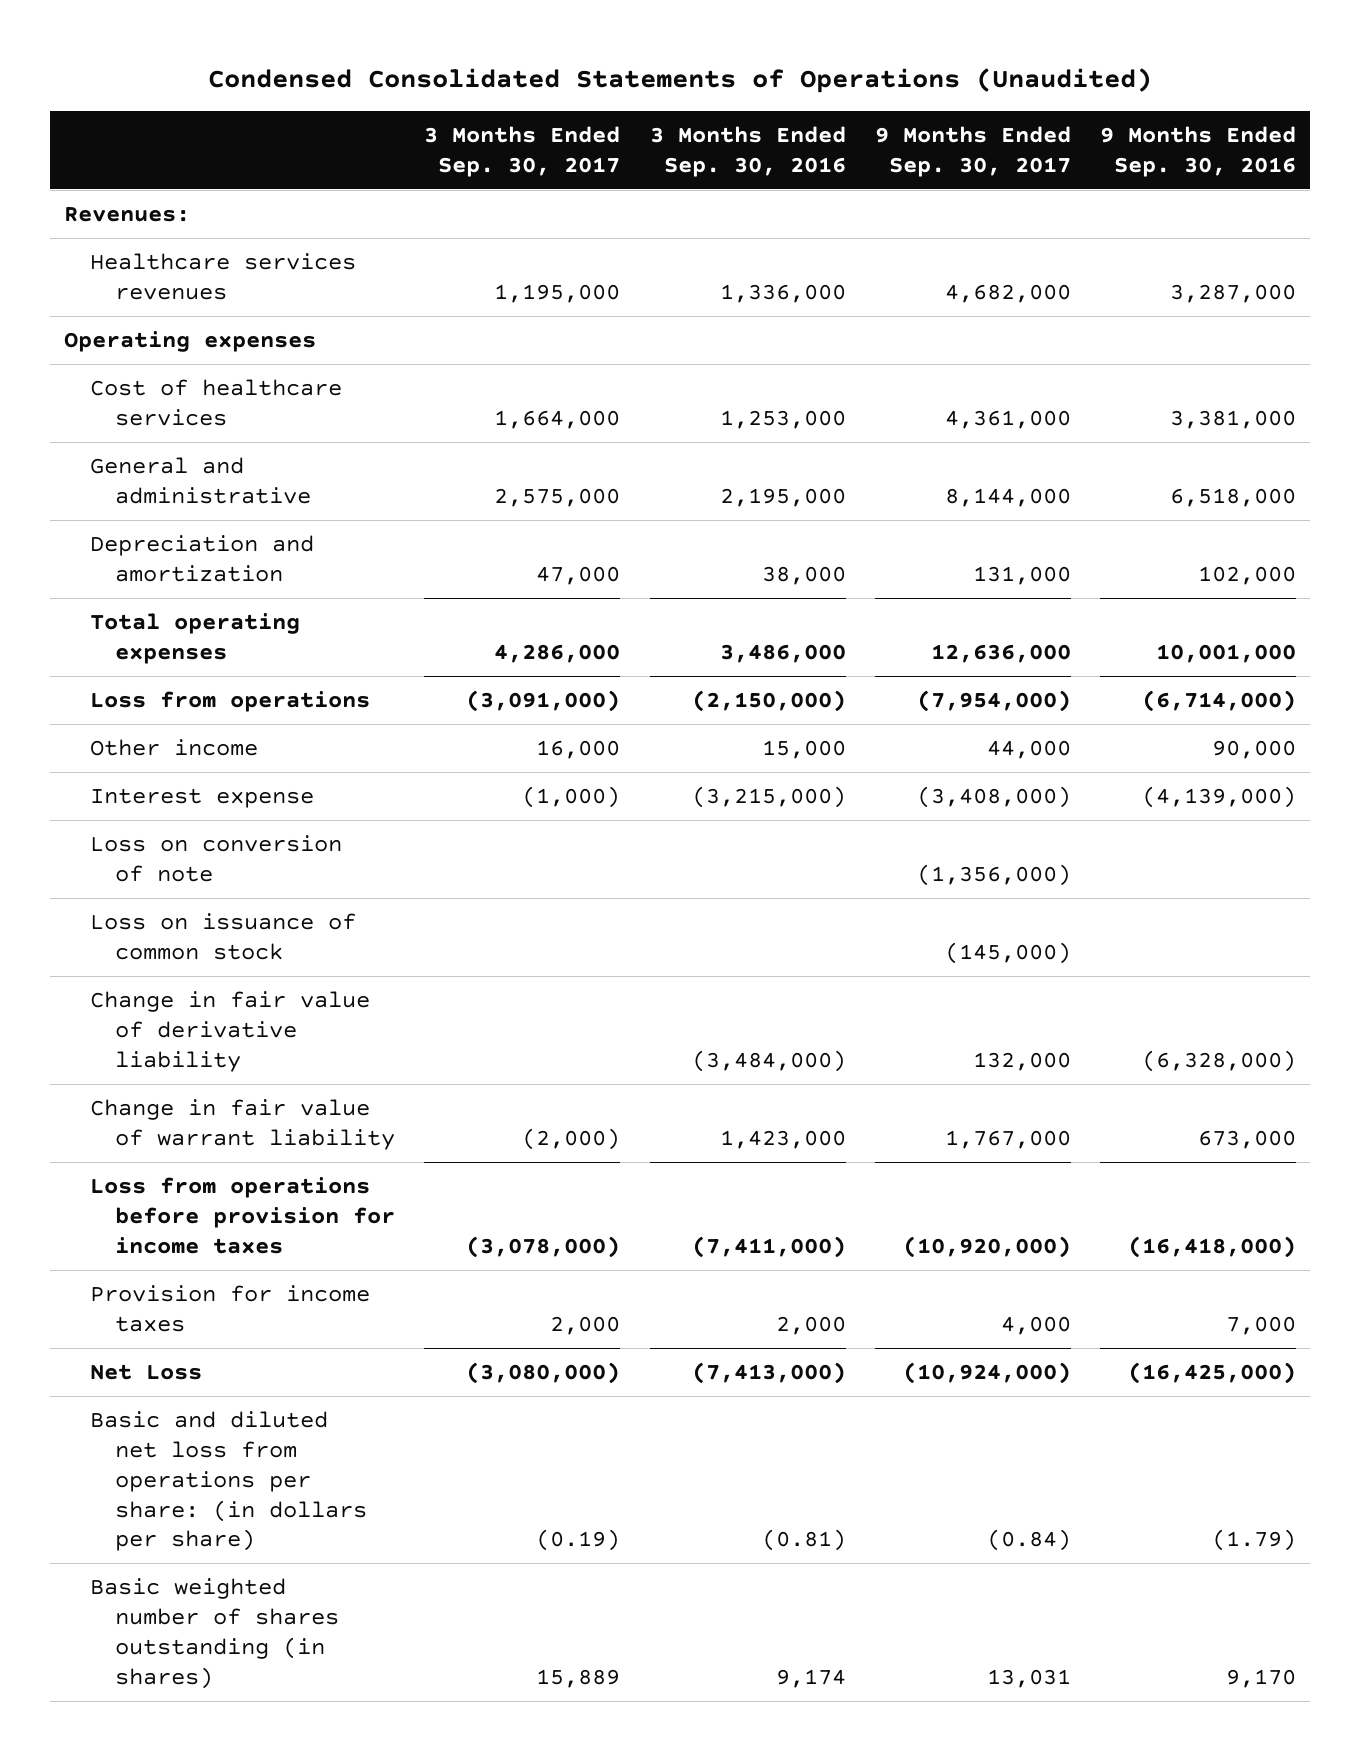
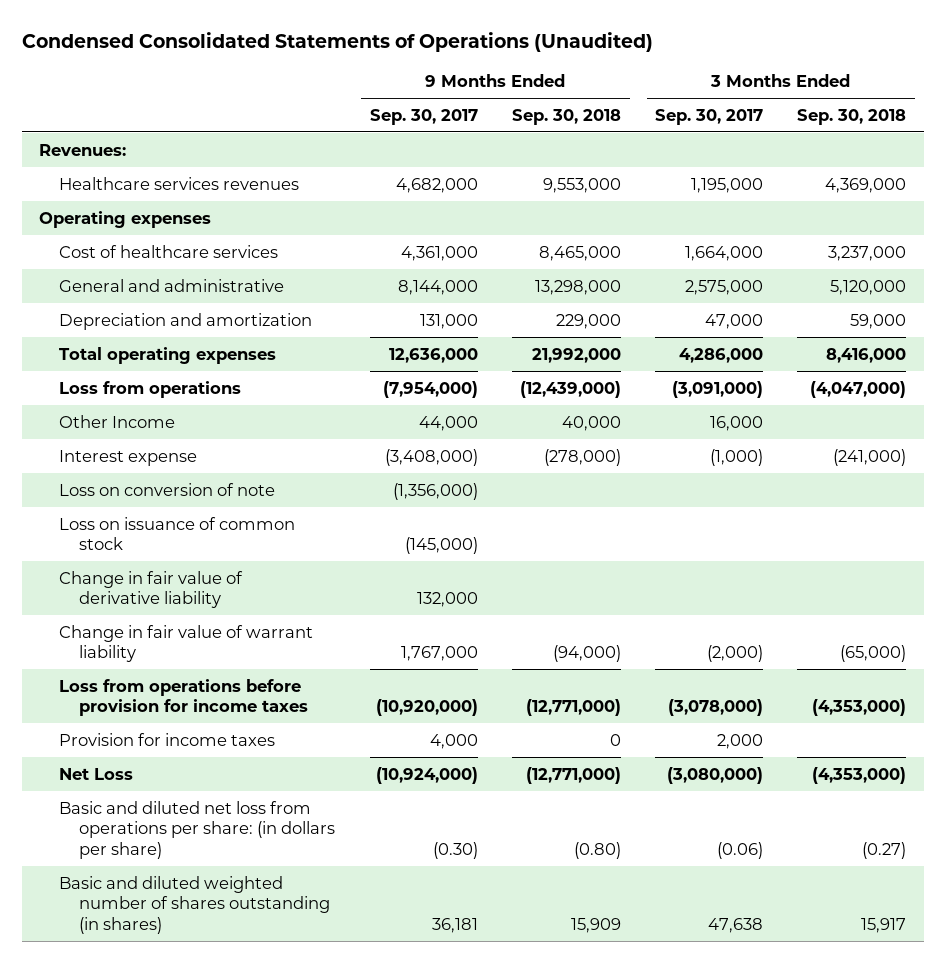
[649,125,846,177] 3 Months Ended Sep. 30, 2016 -> none
[1099,125,1296,177] 9 Months Ended Sep. 30, 2016 -> none
none -> [511,108,621,125] Sep. 30, 2018
none -> [797,108,907,125] Sep. 30, 2018
[89,739,258,757] Other income -> [59,414,176,428] Other Income
[536,1529,621,1552] (0.19) -> [717,841,764,859] (0.06)
[986,1529,1071,1552] (0.84) -> [432,841,478,859] (0.30)
[89,1578,340,1689] Basic weighted number of shares outstanding (in shares) -> [59,875,331,934] Basic and diluted weighted number of shares outstanding (in shares)
[536,1668,621,1688] 15,889 -> [708,917,764,933] 47,638
[986,1668,1071,1688] 13,031 -> [431,917,478,933] 36,181

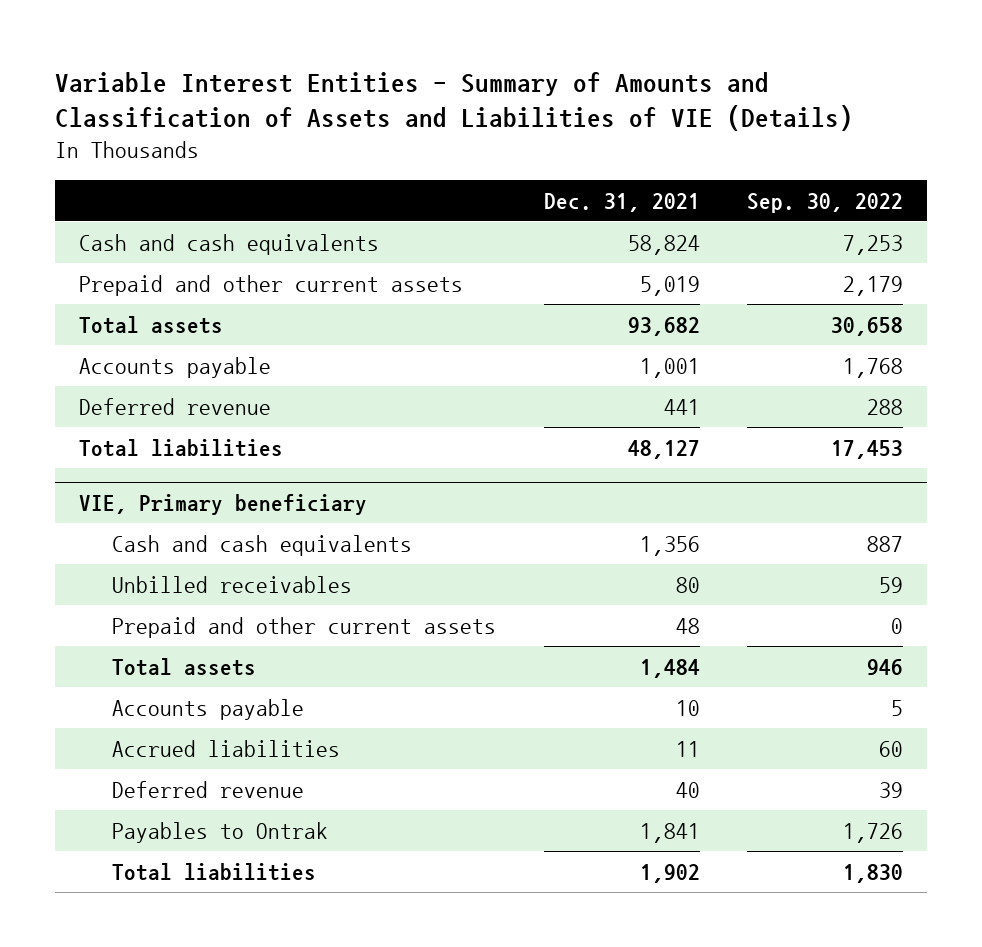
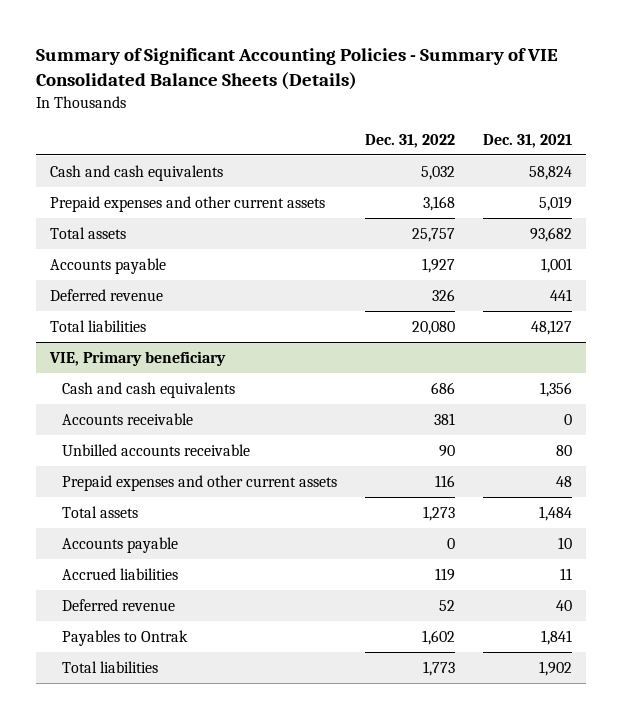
[55,71,854,132] Variable Interest Entities - Summary of Amounts and Classification of Assets and Liabilities of VIE (Details) -> [36,48,559,91] Summary of Significant Accounting Policies - Summary of VIE Consolidated Balance Sheets (Details)
[747,192,904,213] Sep. 30, 2022 -> none
none -> [365,133,456,148] Dec. 31, 2022
[78,274,463,296] Prepaid and other current assets -> [50,195,326,212] Prepaid expenses and other current assets
none -> [62,412,194,425] Accounts receivable
[112,575,353,593] Unbilled receivables -> [62,443,251,456] Unbilled accounts receivable
[112,616,497,638] Prepaid and other current assets -> [62,474,338,491] Prepaid expenses and other current assets

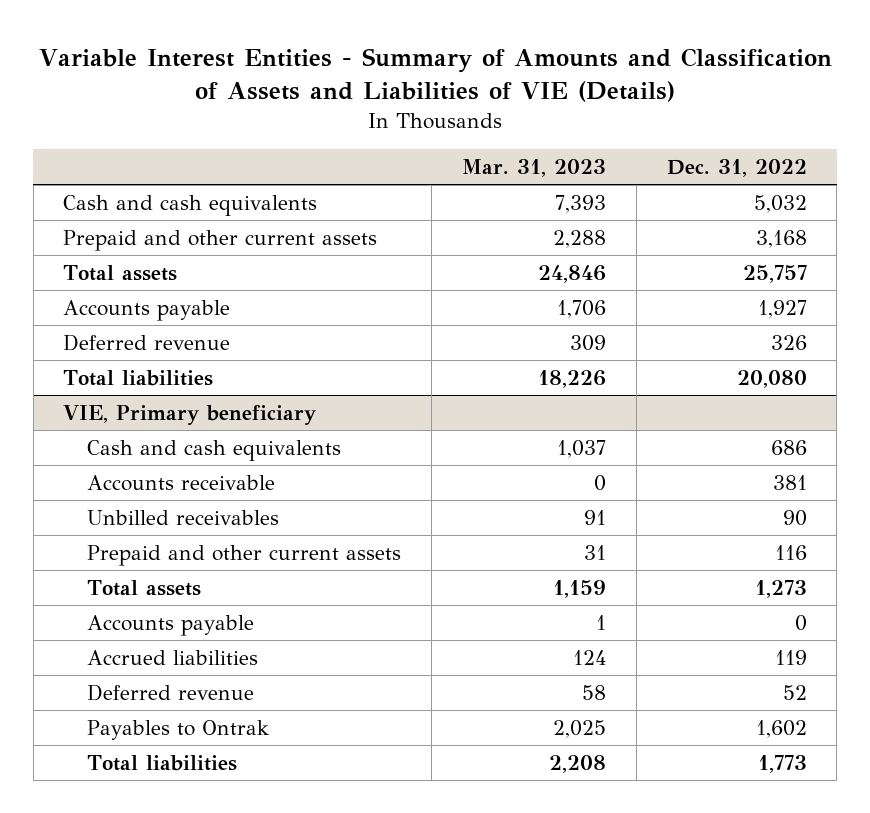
[36,48,559,91] Summary of Significant Accounting Policies - Summary of VIE Consolidated Balance Sheets (Details) -> [38,48,832,103] Variable Interest Entities - Summary of Amounts and Classification of Assets and Liabilities of VIE (Details)
[482,133,572,148] Dec. 31, 2021 -> none
none -> [462,158,607,177] Mar. 31, 2023
[50,195,326,212] Prepaid expenses and other current assets -> [63,229,378,251] Prepaid and other current assets
[62,443,251,456] Unbilled accounts receivable -> [87,509,280,525] Unbilled receivables
[62,474,338,491] Prepaid expenses and other current assets -> [87,544,402,566] Prepaid and other current assets

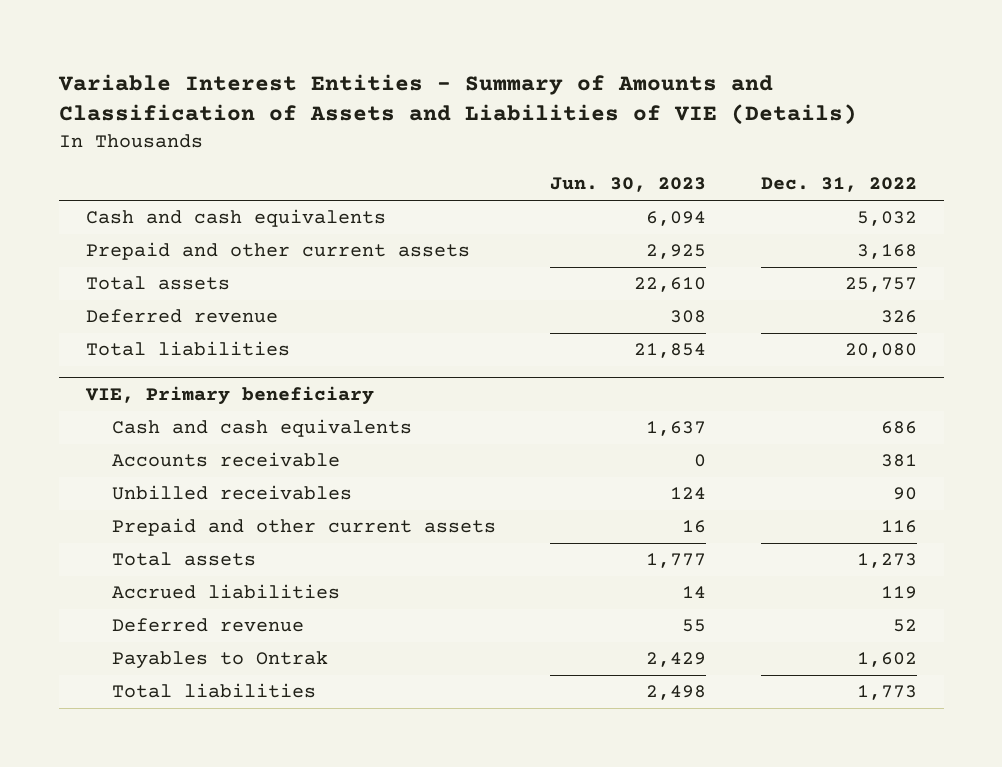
[462,158,607,177] Mar. 31, 2023 -> none
none -> [550,177,707,193] Jun. 30, 2023
[63,299,231,321] Accounts payable -> none
[87,614,255,636] Accounts payable -> none

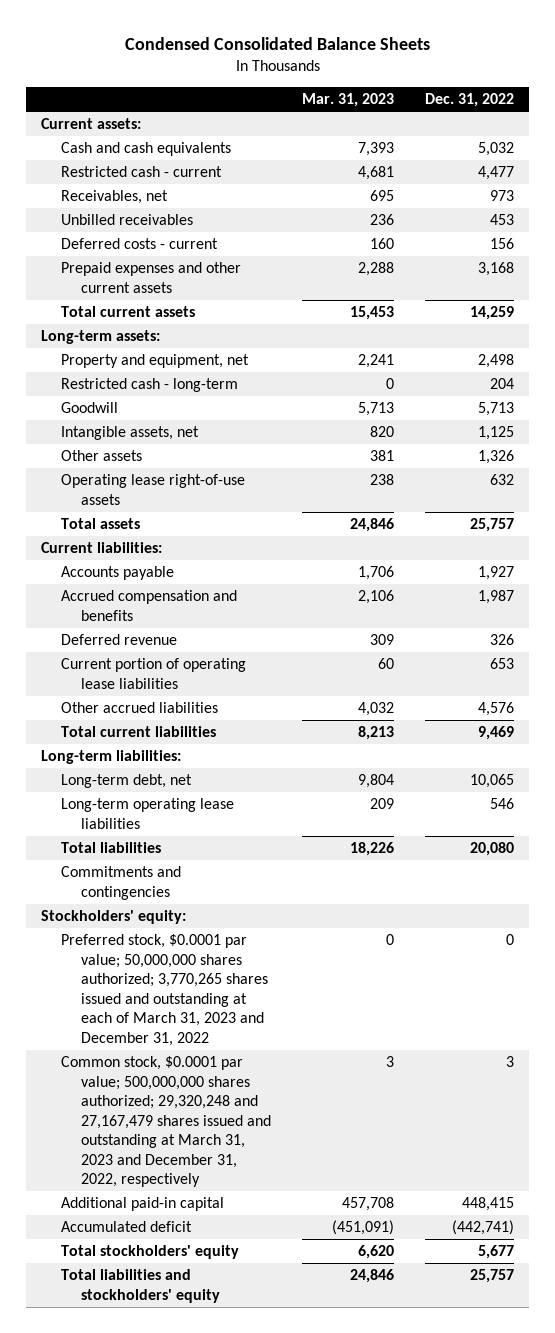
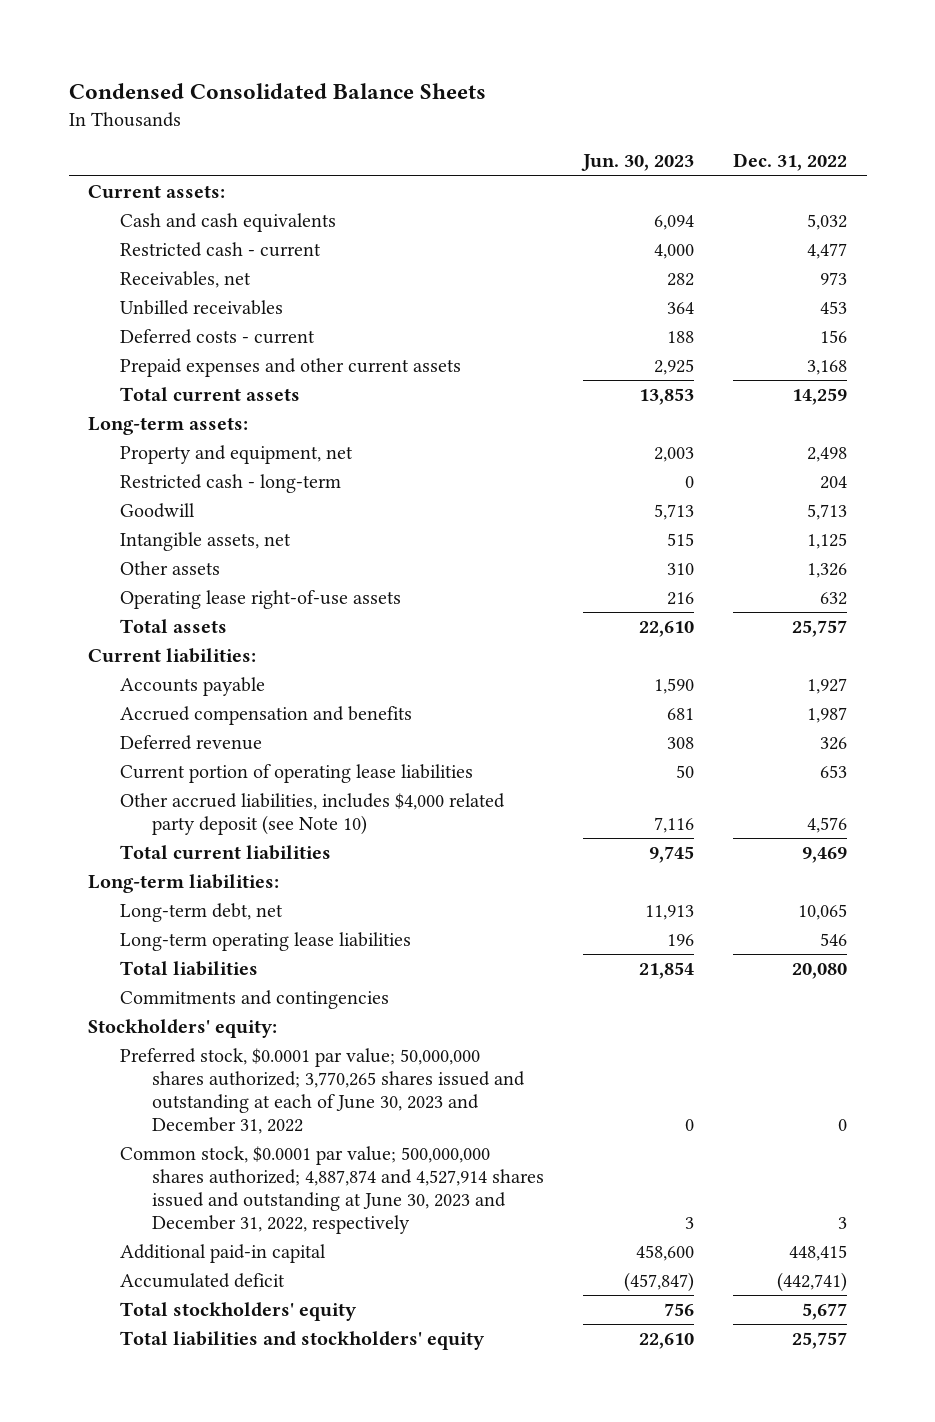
[301,93,394,108] Mar. 31, 2023 -> none
none -> [580,154,694,172] Jun. 30, 2023
[61,702,219,714] Other accrued liabilities -> [119,793,505,836] Other accrued liabilities, includes $4,000 related party deposit (see Note 10)
[61,934,268,1046] Preferred stock, $0.0001 par value; 50,000,000 shares authorized; 3,770,265 shares issued and outstanding at each of March 31, 2023 and December 31, 2022 -> [119,1048,525,1135] Preferred stock, $0.0001 par value; 50,000,000 shares authorized; 3,770,265 shares issued and outstanding at each of June 30, 2023 and December 31, 2022
[61,1056,271,1187] Common stock, $0.0001 par value; 500,000,000 shares authorized; 29,320,248 and 27,167,479 shares issued and outstanding at March 31, 2023 and December 31, 2022, respectively -> [119,1146,544,1235] Common stock, $0.0001 par value; 500,000,000 shares authorized; 4,887,874 and 4,527,914 shares issued and outstanding at June 30, 2023 and December 31, 2022, respectively

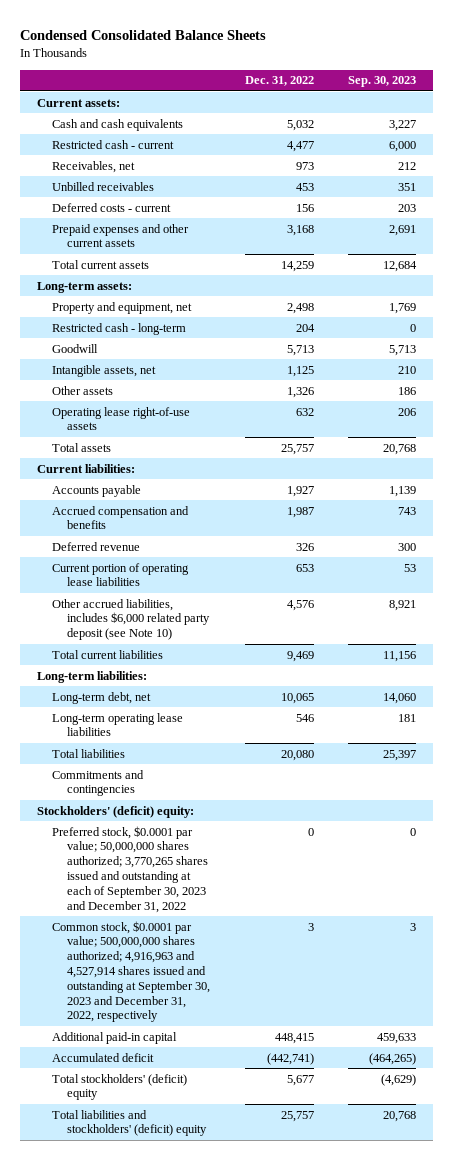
[580,154,694,172] Jun. 30, 2023 -> none
none -> [348,76,417,88] Sep. 30, 2023
[119,793,505,836] Other accrued liabilities, includes $4,000 related party deposit (see Note 10) -> [52,598,211,641] Other accrued liabilities, includes $6,000 related party deposit (see Note 10)
[88,1019,278,1039] Stockholders' equity: -> [37,805,195,818] Stockholders' (deficit) equity:
[119,1048,525,1135] Preferred stock, $0.0001 par value; 50,000,000 shares authorized; 3,770,265 shares issued and outstanding at each of June 30, 2023 and December 31, 2022 -> [52,825,209,913] Preferred stock, $0.0001 par value; 50,000,000 shares authorized; 3,770,265 shares issued and outstanding at each of September 30, 2023 and December 31, 2022
[119,1146,544,1235] Common stock, $0.0001 par value; 500,000,000 shares authorized; 4,887,874 and 4,527,914 shares issued and outstanding at June 30, 2023 and December 31, 2022, respectively -> [52,920,211,1023] Common stock, $0.0001 par value; 500,000,000 shares authorized; 4,916,963 and 4,527,914 shares issued and outstanding at September 30, 2023 and December 31, 2022, respectively
[119,1302,357,1322] Total stockholders' equity -> [52,1073,188,1101] Total stockholders' (deficit) equity
[119,1331,485,1351] Total liabilities and stockholders' equity -> [52,1109,208,1137] Total liabilities and stockholders' (deficit) equity

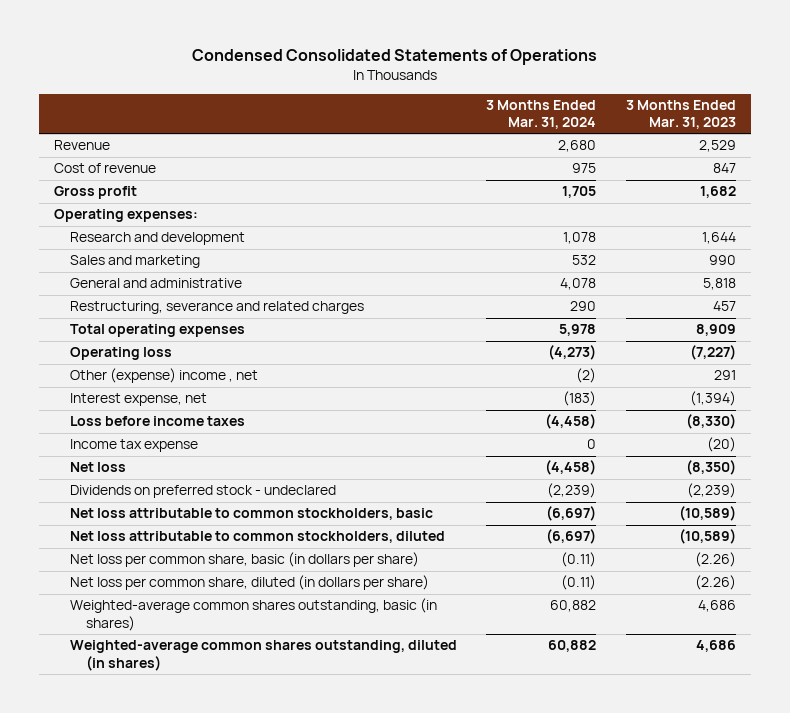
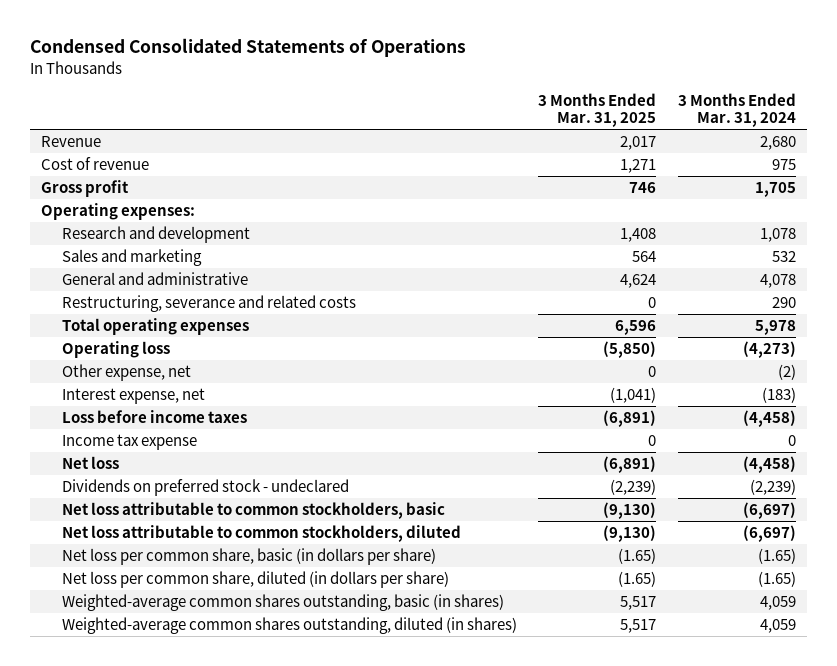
[625,100,736,130] 3 Months Ended Mar. 31, 2023 -> none
none -> [538,92,657,128] 3 Months Ended Mar. 31, 2025
[69,301,364,315] Restructuring, severance and related charges -> [61,294,356,312] Restructuring, severance and related costs
[69,368,258,384] Other (expense) income , net -> [61,363,191,381] Other expense, net
[561,552,597,568] (0.11) -> [757,547,796,564] (1.65)
[561,575,597,591] (0.11) -> [757,570,796,587] (1.65)
[550,600,597,613] 60,882 -> [759,595,796,610] 4,059
[548,640,597,653] 60,882 -> [759,618,796,633] 4,059

